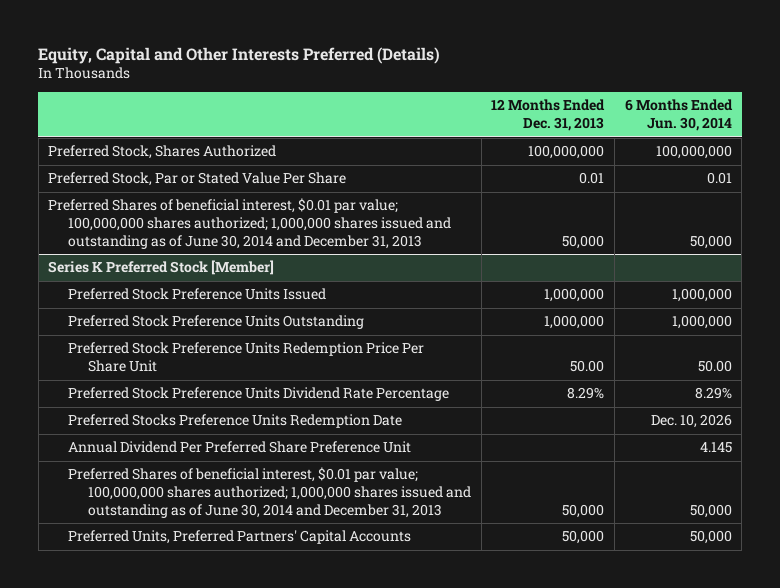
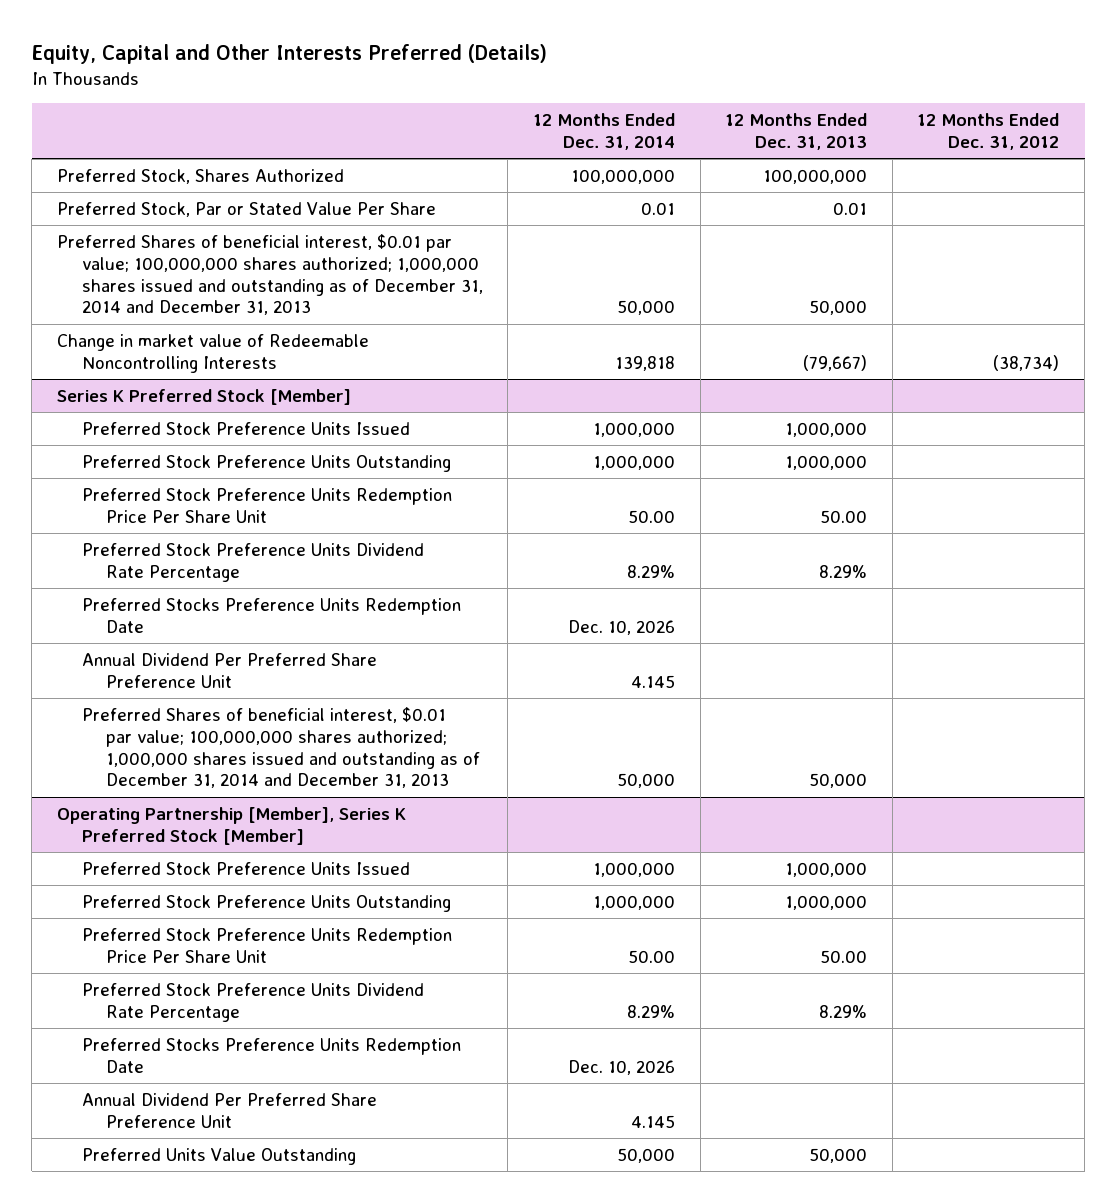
[624,99,733,132] 6 Months Ended Jun. 30, 2014 -> none
none -> [532,112,675,150] 12 Months Ended Dec. 31, 2014
none -> [917,112,1060,150] 12 Months Ended Dec. 31, 2012
[48,198,452,250] Preferred Shares of beneficial interest, $0.01 par value; 100,000,000 shares authorized; 1,000,000 shares issued and outstanding as of June 30, 2014 and December 31, 2013 -> [56,233,483,316] Preferred Shares of beneficial interest, $0.01 par value; 100,000,000 shares authorized; 1,000,000 shares issued and outstanding as of December 31, 2014 and December 31, 2013
none -> [56,333,369,373] Change in market value of Redeemable Noncontrolling Interests
[68,530,412,545] Preferred Units, Preferred Partners' Capital Accounts -> none
[68,467,471,519] Preferred Shares of beneficial interest, $0.01 par value; 100,000,000 shares authorized; 1,000,000 shares issued and outstanding as of June 30, 2014 and December 31, 2013 -> [81,706,481,789] Preferred Shares of beneficial interest, $0.01 par value; 100,000,000 shares authorized; 1,000,000 shares issued and outstanding as of December 31, 2014 and December 31, 2013
none -> [56,806,406,845] Operating Partnership [Member], Series K Preferred Stock [Member]
none -> [81,861,410,875] Preferred Stock Preference Units Issued
none -> [81,894,451,912] Preferred Stock Preference Units Outstanding
none -> [81,927,452,963] Preferred Stock Preference Units Redemption Price Per Share Unit
none -> [81,982,424,1022] Preferred Stock Preference Units Dividend Rate Percentage
none -> [81,1037,461,1073] Preferred Stocks Preference Units Redemption Date
none -> [81,1092,377,1128] Annual Dividend Per Preferred Share Preference Unit
none -> [81,1147,356,1165] Preferred Units Value Outstanding

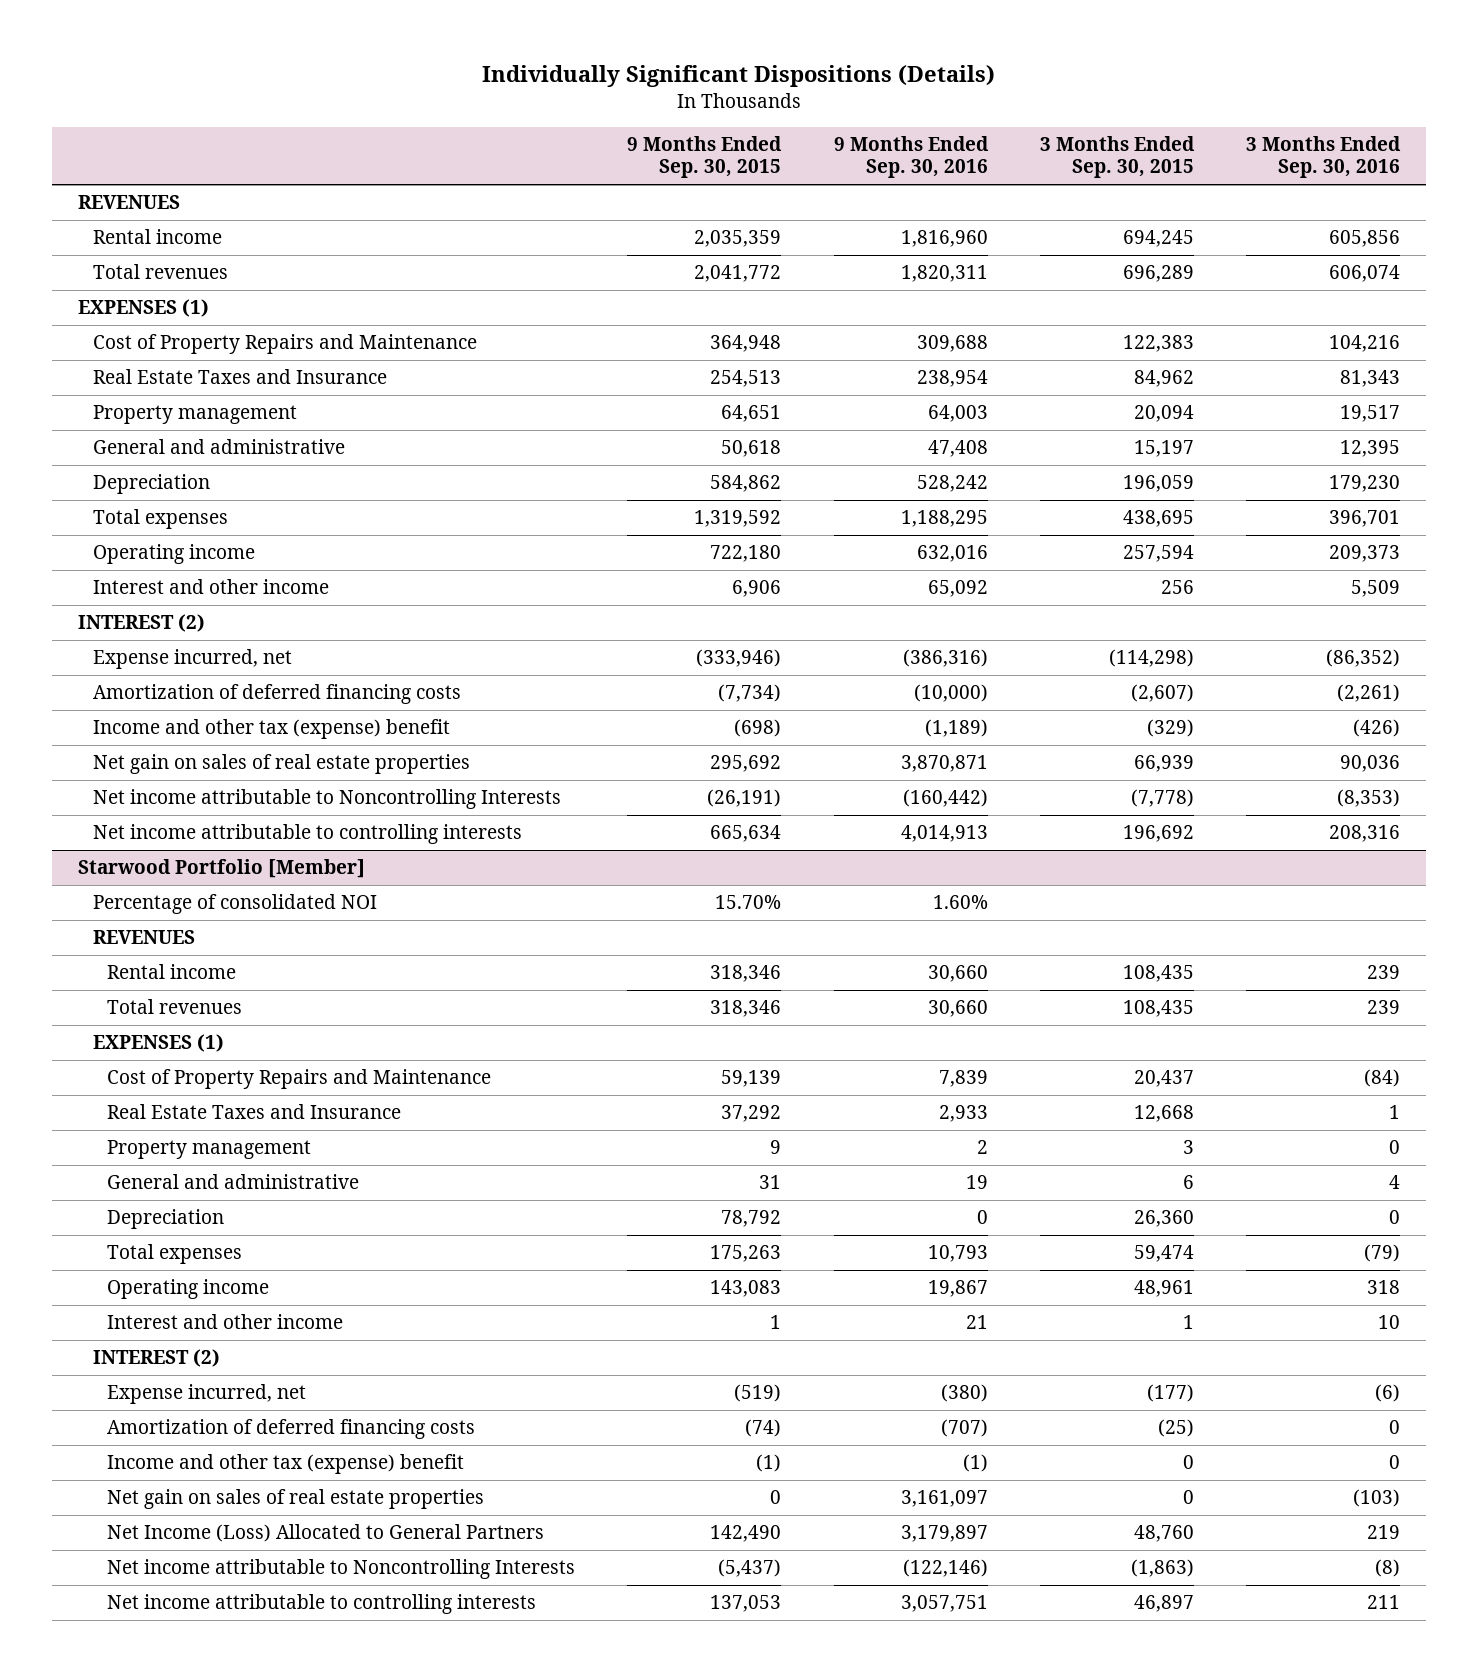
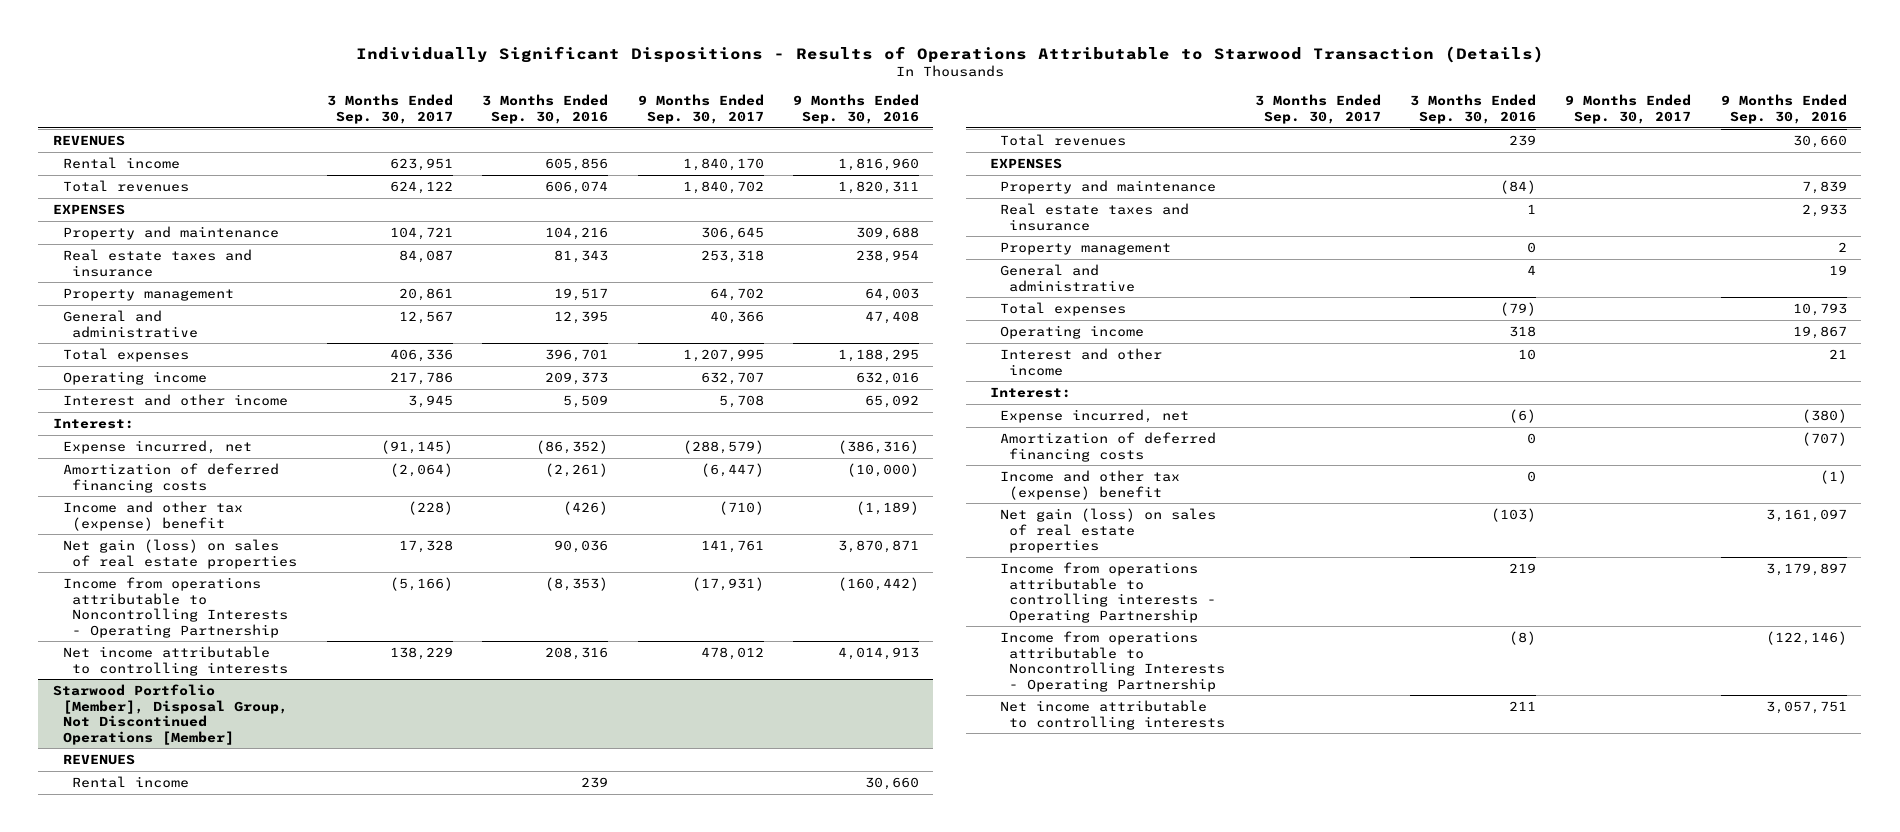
[481,64,995,87] Individually Significant Dispositions (Details) -> [355,45,1544,63] Individually Significant Dispositions - Results of Operations Attributable to Starwood Transaction (Details)
[627,136,783,179] 9 Months Ended Sep. 30, 2015 -> none
[1039,136,1195,179] 3 Months Ended Sep. 30, 2015 -> none
none -> [326,94,453,124] 3 Months Ended Sep. 30, 2017
none -> [637,94,764,124] 9 Months Ended Sep. 30, 2017
[78,299,210,318] EXPENSES (1) -> [53,203,126,215] EXPENSES
[92,334,477,355] Cost of Property Repairs and Maintenance -> [62,225,279,240] Property and maintenance
[92,369,387,385] Real Estate Taxes and Insurance -> [62,248,252,277] Real estate taxes and insurance
[92,474,210,495] Depreciation -> none
[78,614,206,633] INTEREST (2) -> [53,417,135,429] Interest:
[92,754,470,775] Net gain on sales of real estate properties -> [62,538,298,569] Net gain (loss) on sales of real estate properties
[92,789,561,810] Net income attributable to Noncontrolling Interests -> [62,576,289,638] Income from operations attributable to Noncontrolling Interests - Operating Partnership
[78,859,366,879] Starwood Portfolio [Member] -> none
[92,894,377,915] Percentage of consolidated NOI -> none
none -> [53,683,288,745] Starwood Portfolio [Member], Disposal Group, Not Discontinued Operations [Member]
[92,1034,224,1053] EXPENSES (1) -> [990,157,1063,169] EXPENSES
[107,1069,492,1090] Cost of Property Repairs and Maintenance -> [999,179,1216,194] Property and maintenance
[107,1104,402,1120] Real Estate Taxes and Insurance -> [999,202,1189,231] Real estate taxes and insurance
[107,1209,225,1230] Depreciation -> none
[92,1349,220,1368] INTEREST (2) -> [990,386,1072,398] Interest:
[107,1489,485,1510] Net gain on sales of real estate properties -> [999,507,1216,554] Net gain (loss) on sales of real estate properties
[107,1524,545,1543] Net Income (Loss) Allocated to General Partners -> [999,561,1217,623] Income from operations attributable to controlling interests - Operating Partnership
[107,1559,576,1580] Net income attributable to Noncontrolling Interests -> [999,630,1226,692] Income from operations attributable to Noncontrolling Interests - Operating Partnership

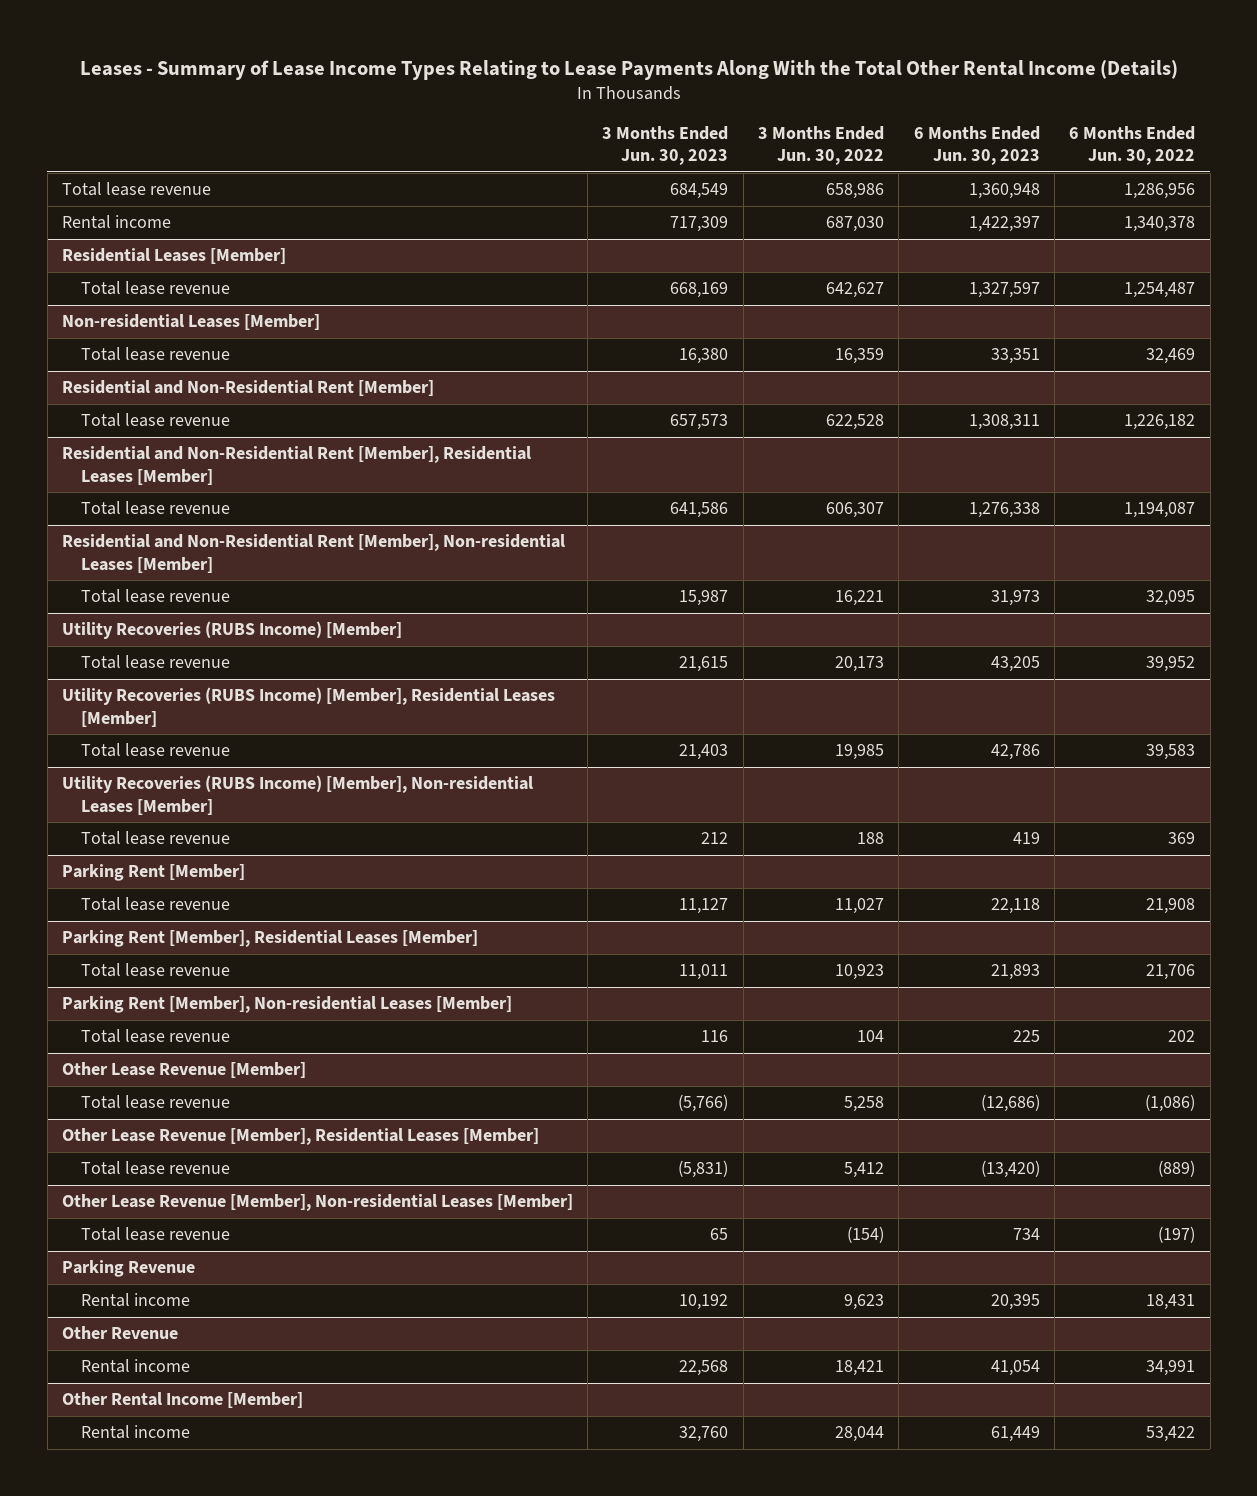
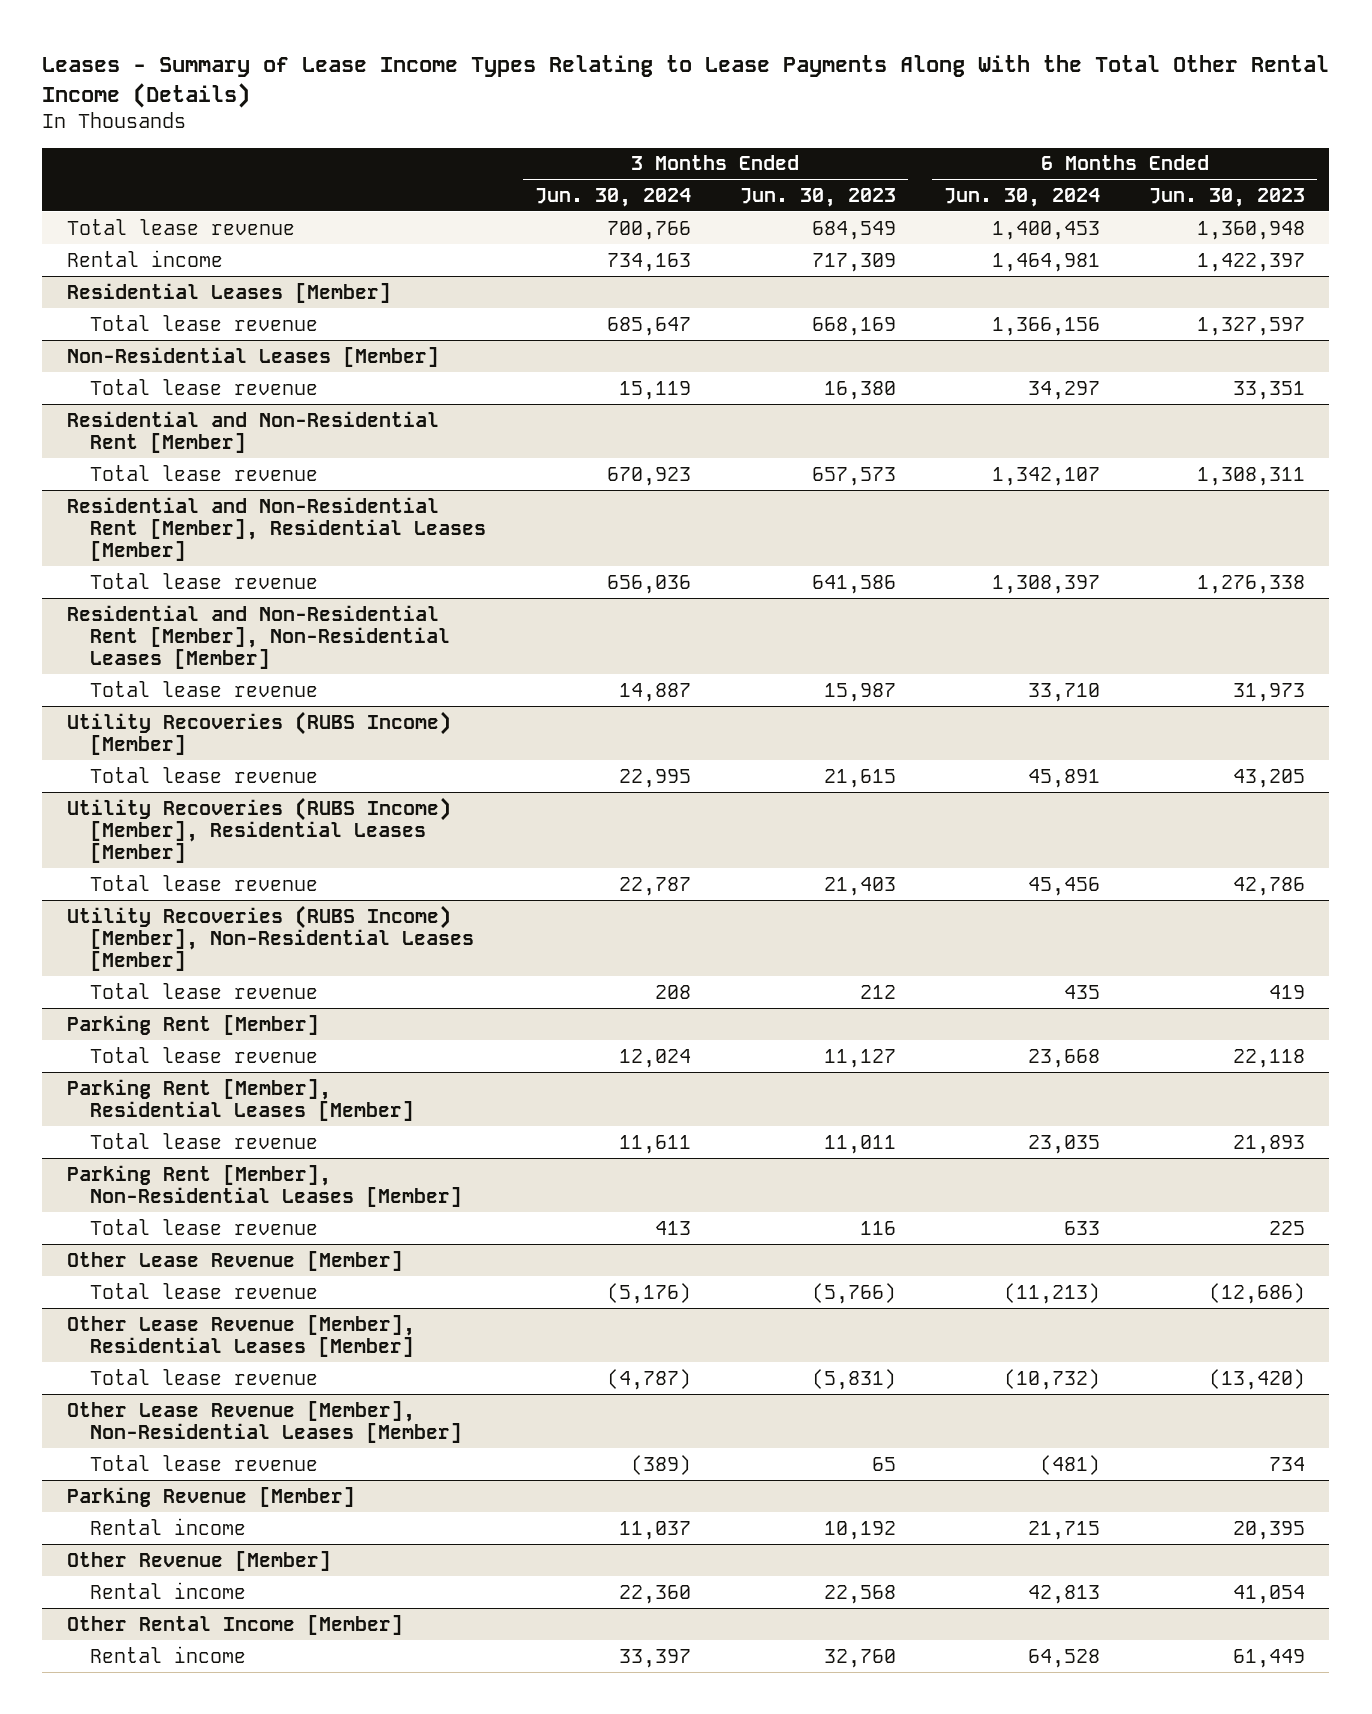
[758,126,885,166] 3 Months Ended Jun. 30, 2022 -> none
[1069,126,1196,166] 6 Months Ended Jun. 30, 2022 -> none
none -> [534,187,691,207] Jun. 30, 2024
none -> [944,187,1101,207] Jun. 30, 2024
[61,314,320,331] Non-residential Leases [Member] -> [66,346,439,367] Non-Residential Leases [Member]
[61,534,565,573] Residential and Non-Residential Rent [Member], Non-residential Leases [Member] -> [66,604,451,670] Residential and Non-Residential Rent [Member], Non-Residential Leases [Member]
[61,775,533,815] Utility Recoveries (RUBS Income) [Member], Non-residential Leases [Member] -> [66,904,475,972] Utility Recoveries (RUBS Income) [Member], Non-Residential Leases [Member]
[61,996,512,1014] Parking Rent [Member], Non-residential Leases [Member] -> [66,1164,463,1207] Parking Rent [Member], Non-Residential Leases [Member]
[61,1194,573,1212] Other Lease Revenue [Member], Non-residential Leases [Member] -> [66,1400,463,1443] Other Lease Revenue [Member], Non-Residential Leases [Member]
[61,1260,195,1278] Parking Revenue -> [66,1486,355,1507] Parking Revenue [Member]
[61,1326,178,1340] Other Revenue -> [66,1550,331,1571] Other Revenue [Member]

